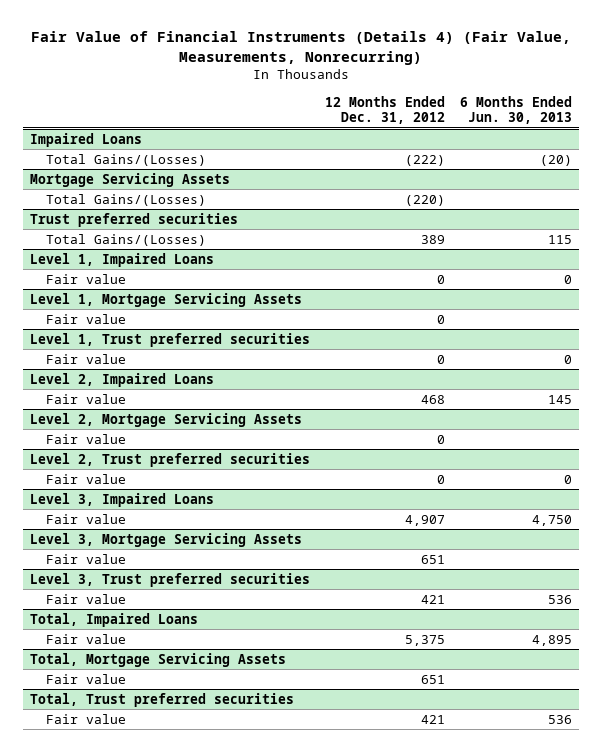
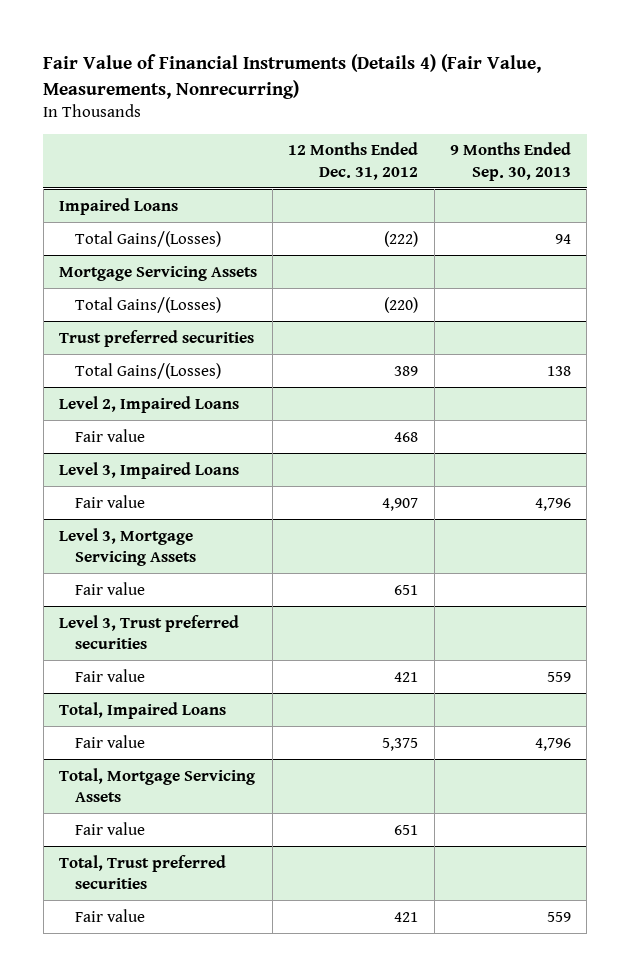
[459,95,572,124] 6 Months Ended Jun. 30, 2013 -> none
none -> [449,142,571,181] 9 Months Ended Sep. 30, 2013
[29,252,214,267] Level 1, Impaired Loans -> none
[45,273,126,284] Fair value -> none
[29,292,302,307] Level 1, Mortgage Servicing Assets -> none
[45,313,126,324] Fair value -> none
[29,332,310,347] Level 1, Trust preferred securities -> none
[45,353,126,364] Fair value -> none
[29,412,302,427] Level 2, Mortgage Servicing Assets -> none
[45,433,126,444] Fair value -> none
[29,452,310,467] Level 2, Trust preferred securities -> none
[45,473,126,484] Fair value -> none

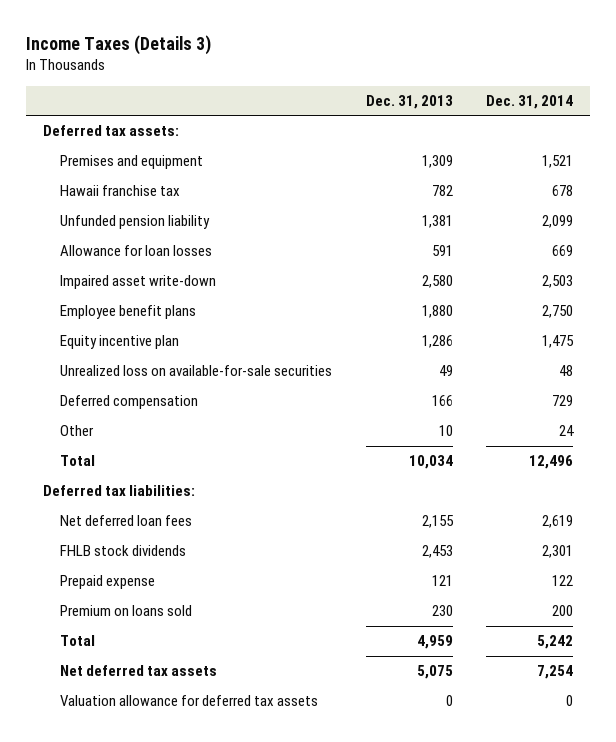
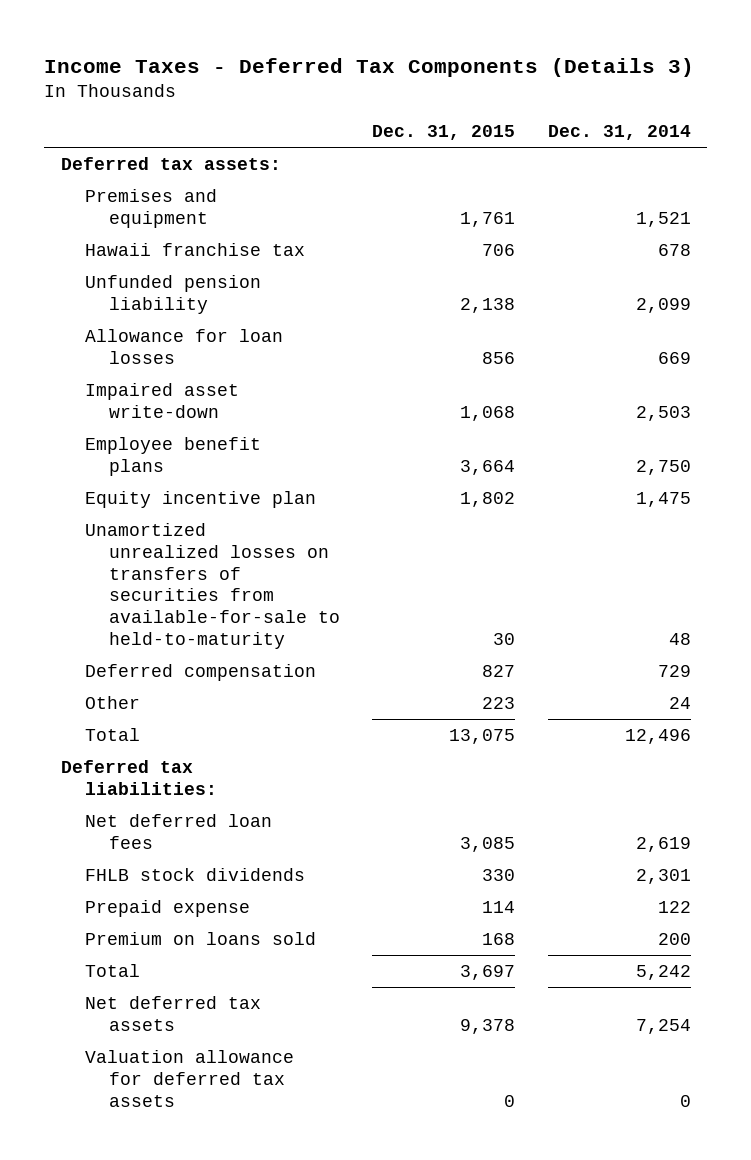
[26,34,212,55] Income Taxes (Details 3) -> [44,57,695,77] Income Taxes - Deferred Tax Components (Details 3)
[365,94,453,109] Dec. 31, 2013 -> none
none -> [372,125,516,141] Dec. 31, 2015
[59,365,332,377] Unrealized loss on available-for-sale securities -> [84,522,340,650] Unamortized unrealized losses on transfers of securities from available-for-sale to held-to-maturity

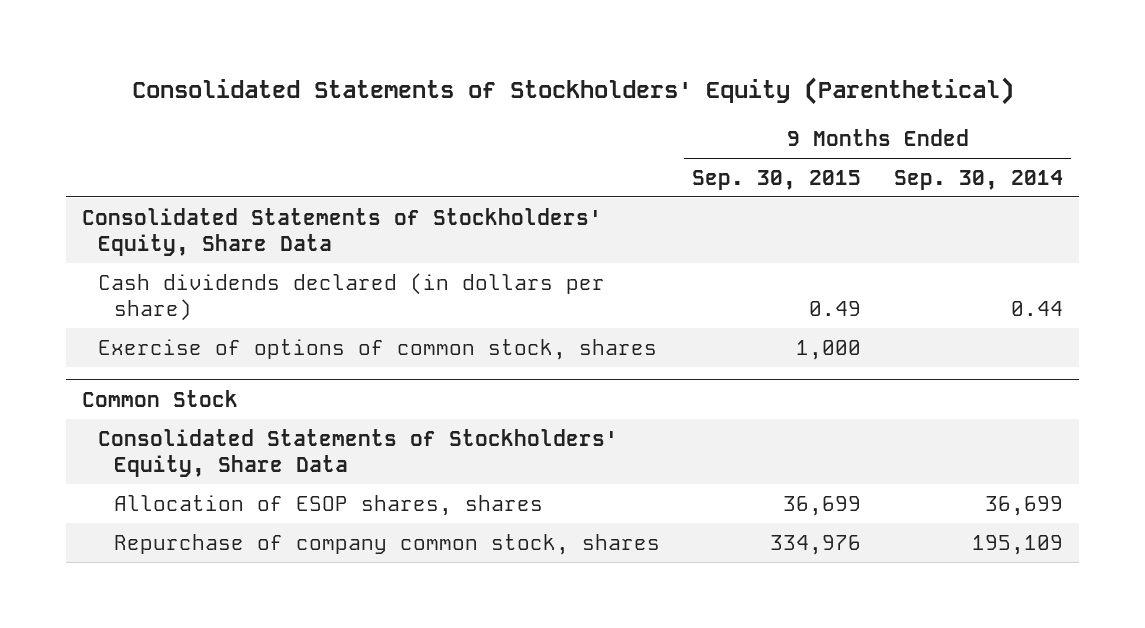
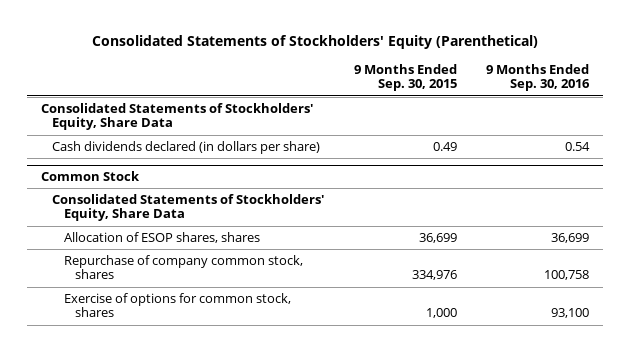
[894,169,1064,190] Sep. 30, 2014 -> none
none -> [485,64,590,92] 9 Months Ended Sep. 30, 2016
[97,338,657,360] Exercise of options of common stock, shares -> none
none -> [63,292,291,318] Exercise of options for common stock, shares

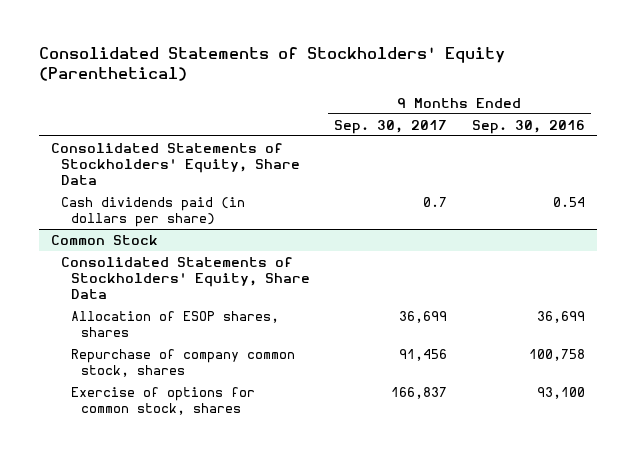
[353,64,457,92] 9 Months Ended Sep. 30, 2015 -> none
none -> [334,119,448,134] Sep. 30, 2017
[52,140,321,154] Cash dividends declared (in dollars per share) -> [61,196,246,227] Cash dividends paid (in dollars per share)

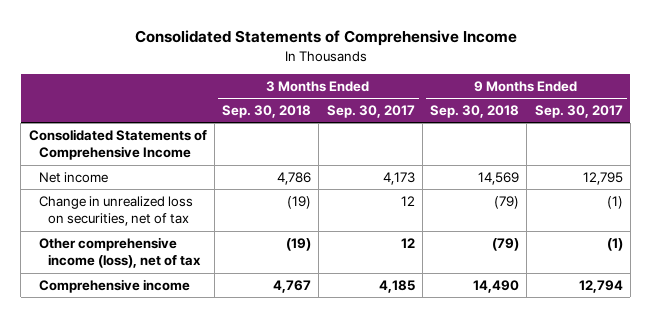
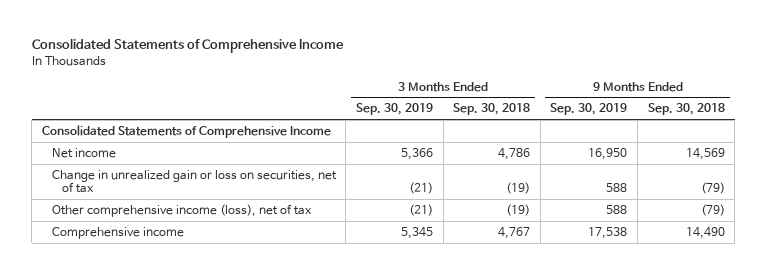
[326,105,415,119] Sep. 30, 2017 -> none
[534,105,623,119] Sep. 30, 2017 -> none
none -> [355,103,433,116] Sep. 30, 2019
none -> [550,103,628,116] Sep. 30, 2019
[38,195,193,227] Change in unrealized loss on securities, net of tax -> [51,169,337,194] Change in unrealized gain or loss on securities, net of tax

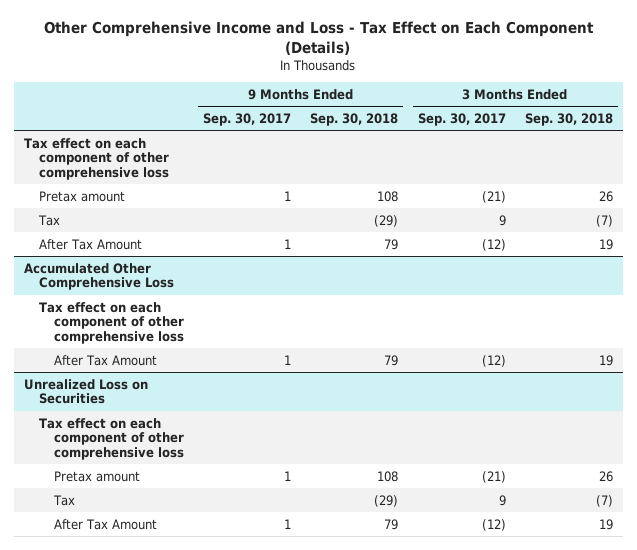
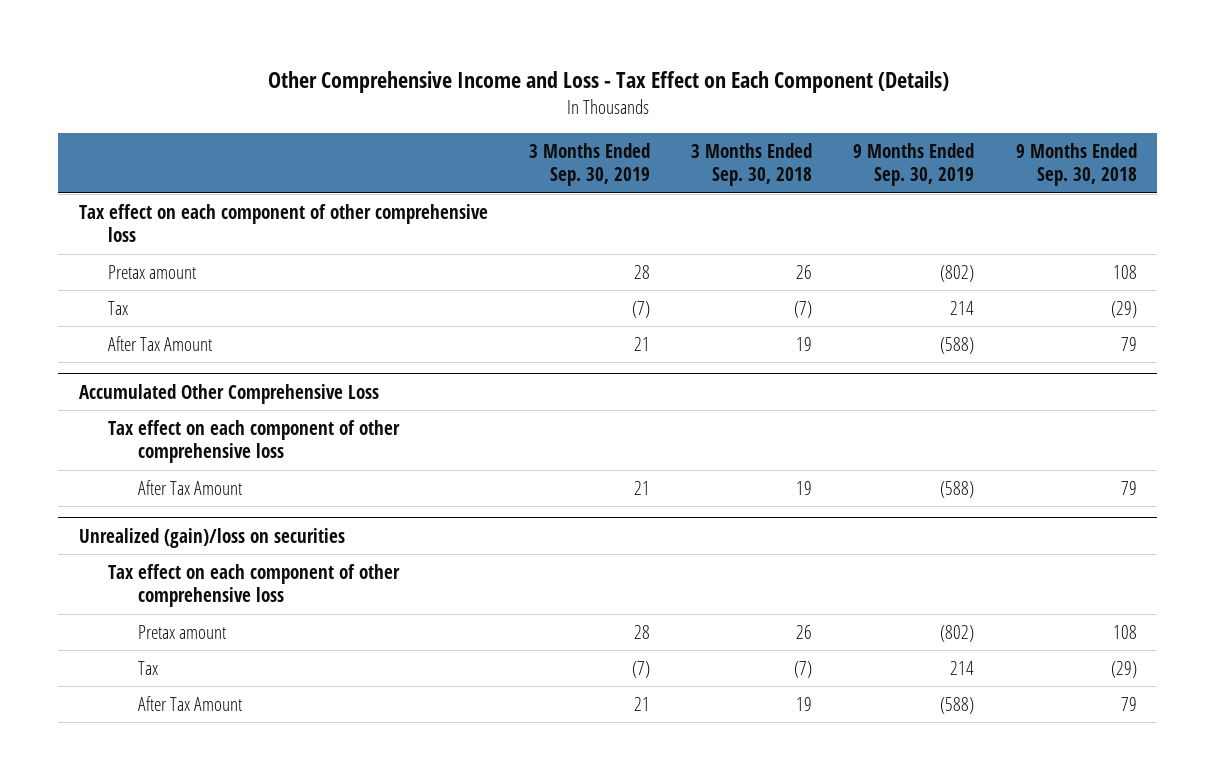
[202,112,291,126] Sep. 30, 2017 -> none
[417,112,506,126] Sep. 30, 2017 -> none
none -> [528,142,650,187] 3 Months Ended Sep. 30, 2019
none -> [853,142,975,187] 9 Months Ended Sep. 30, 2019
[23,378,148,405] Unrealized Loss on Securities -> [78,527,345,548] Unrealized (gain)/loss on securities

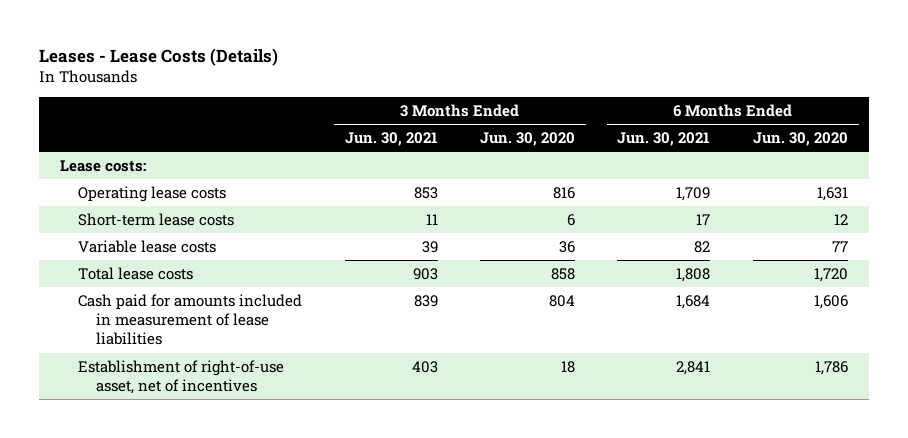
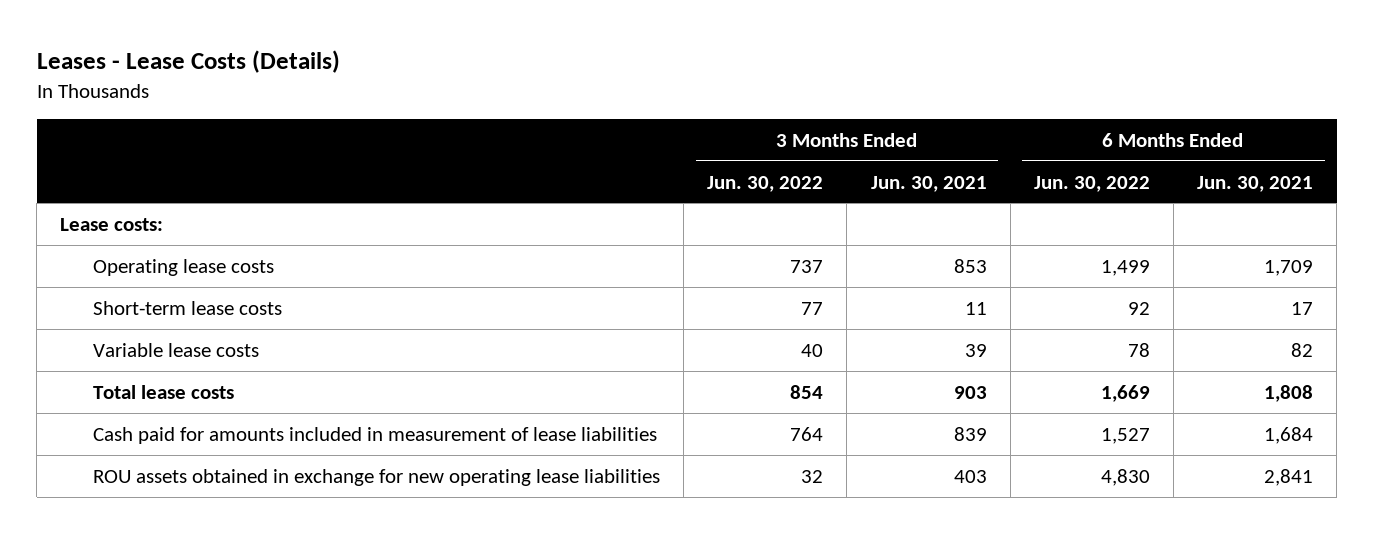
[480,132,576,147] Jun. 30, 2020 -> none
[752,132,848,147] Jun. 30, 2020 -> none
none -> [707,175,824,192] Jun. 30, 2022
none -> [1033,175,1150,192] Jun. 30, 2022
[78,359,285,395] Establishment of right-of-use asset, net of incentives -> [93,468,661,486] ROU assets obtained in exchange for new operating lease liabilities

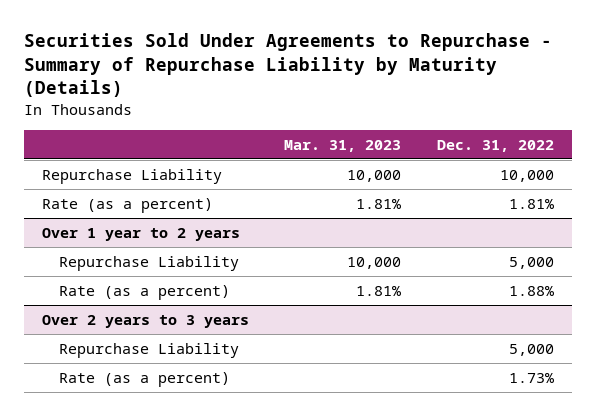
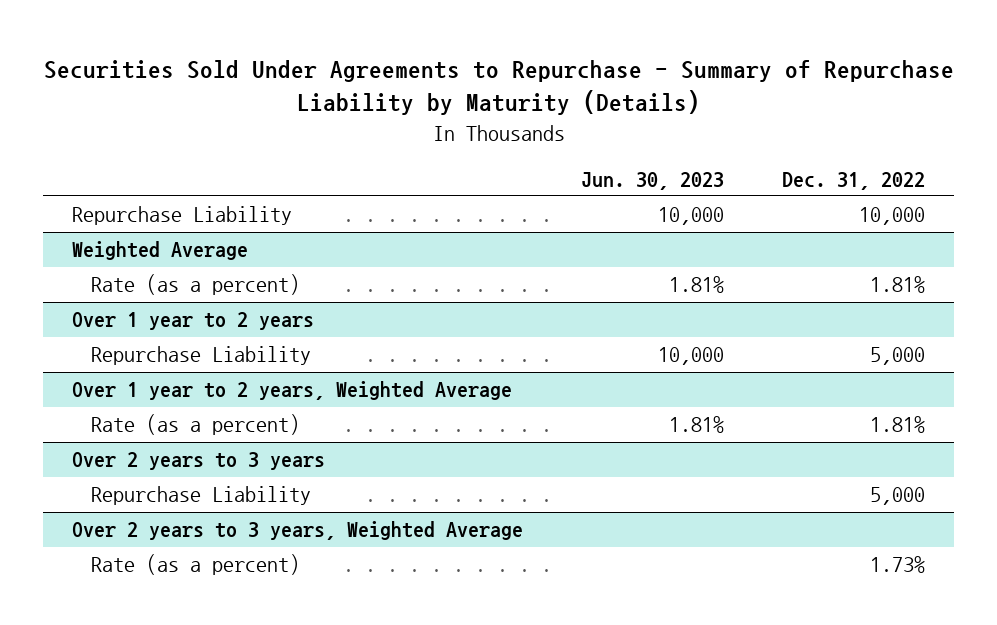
[284,139,402,152] Mar. 31, 2023 -> none
none -> [581,171,725,190] Jun. 30, 2023
none -> [71,241,248,261] Weighted Average
none -> [71,381,512,401] Over 1 year to 2 years, Weighted Average
[509,285,555,296] 1.88% -> [870,416,926,434] 1.81%
none -> [71,521,523,541] Over 2 years to 3 years, Weighted Average

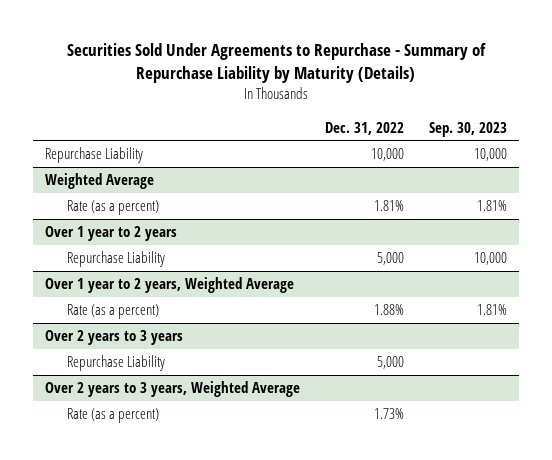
[581,171,725,190] Jun. 30, 2023 -> none
none -> [428,121,507,137] Sep. 30, 2023
[870,416,926,434] 1.81% -> [373,304,404,316] 1.88%

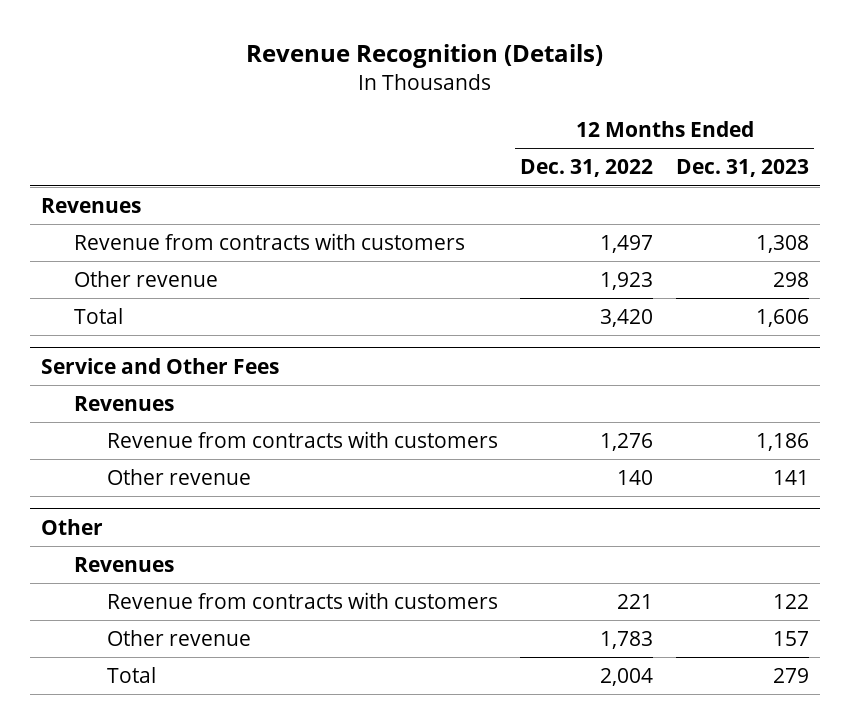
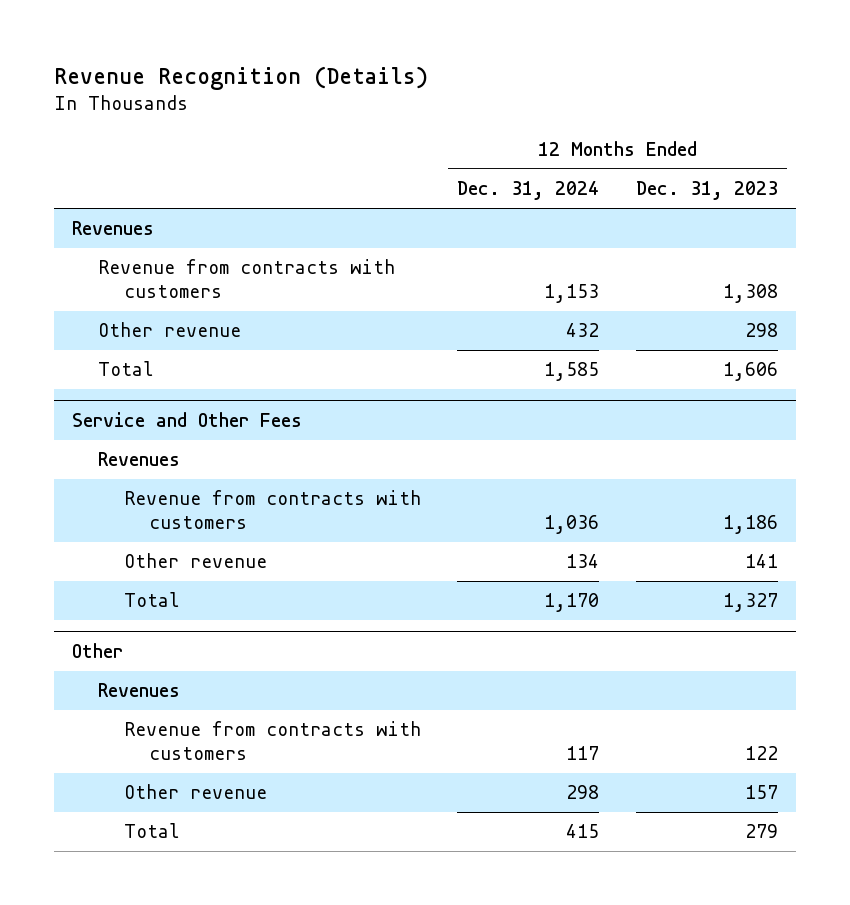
[520,159,654,178] Dec. 31, 2022 -> none
none -> [457,181,600,201] Dec. 31, 2024
none -> [123,592,180,608] Total

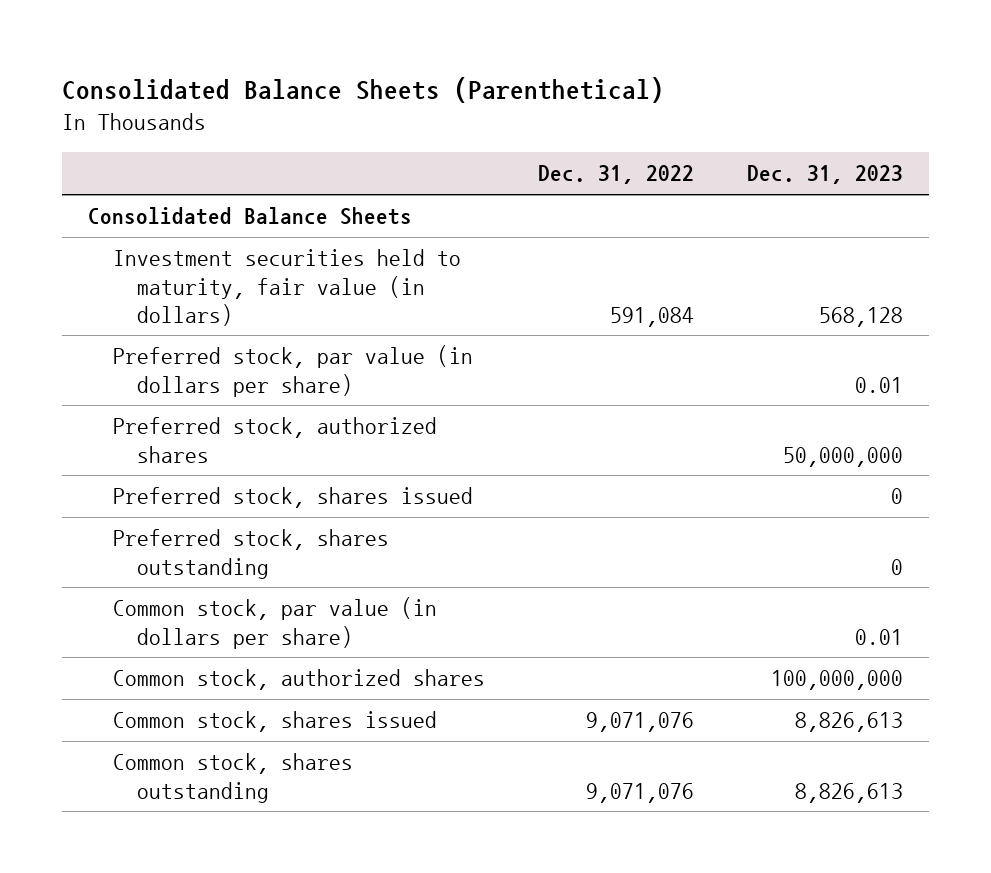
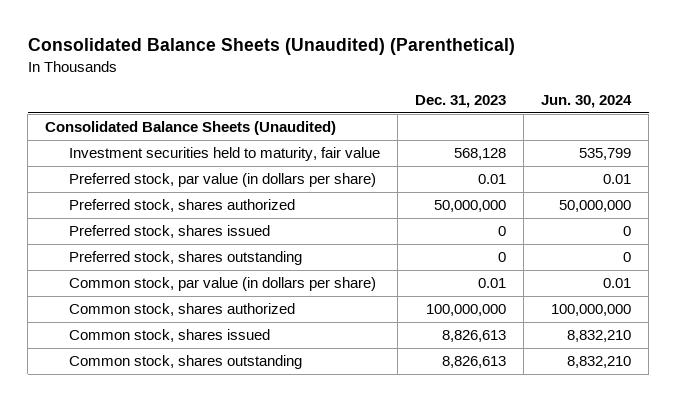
[61,76,664,103] Consolidated Balance Sheets (Parenthetical) -> [27,38,515,56] Consolidated Balance Sheets (Unaudited) (Parenthetical)
[537,165,694,185] Dec. 31, 2022 -> none
none -> [541,95,633,109] Jun. 30, 2024
[88,207,413,226] Consolidated Balance Sheets -> [45,120,337,135] Consolidated Balance Sheets (Unaudited)
[112,249,461,326] Investment securities held to maturity, fair value (in dollars) -> [68,146,380,161] Investment securities held to maturity, fair value
[112,417,437,463] Preferred stock, authorized shares -> [68,198,295,212] Preferred stock, shares authorized
[112,669,485,691] Common stock, authorized shares -> [68,302,295,316] Common stock, shares authorized

